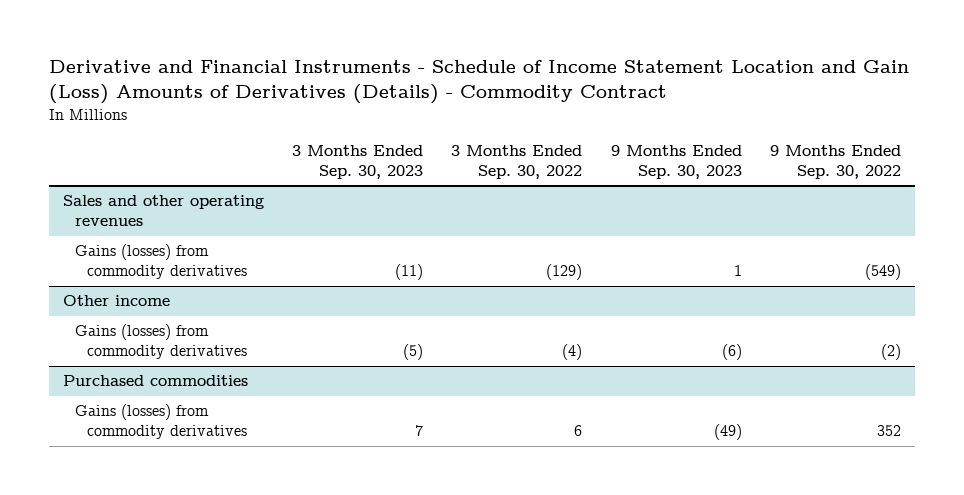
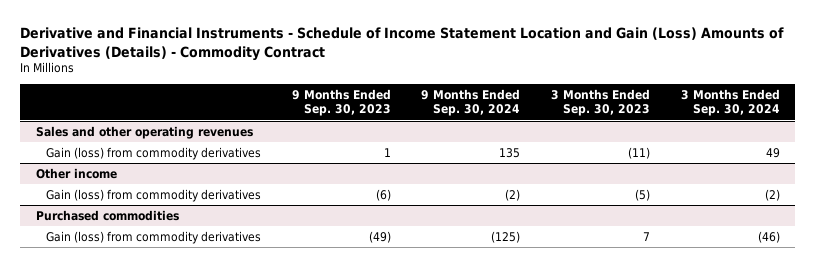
[451,145,583,179] 3 Months Ended Sep. 30, 2022 -> none
[769,145,901,179] 9 Months Ended Sep. 30, 2022 -> none
none -> [421,89,521,117] 9 Months Ended Sep. 30, 2024
none -> [680,89,780,117] 3 Months Ended Sep. 30, 2024
[74,244,247,280] Gains (losses) from commodity derivatives -> [46,146,262,160] Gain (loss) from commodity derivatives
[74,324,247,360] Gains (losses) from commodity derivatives -> [46,188,262,202] Gain (loss) from commodity derivatives
[74,404,247,440] Gains (losses) from commodity derivatives -> [46,230,262,244] Gain (loss) from commodity derivatives

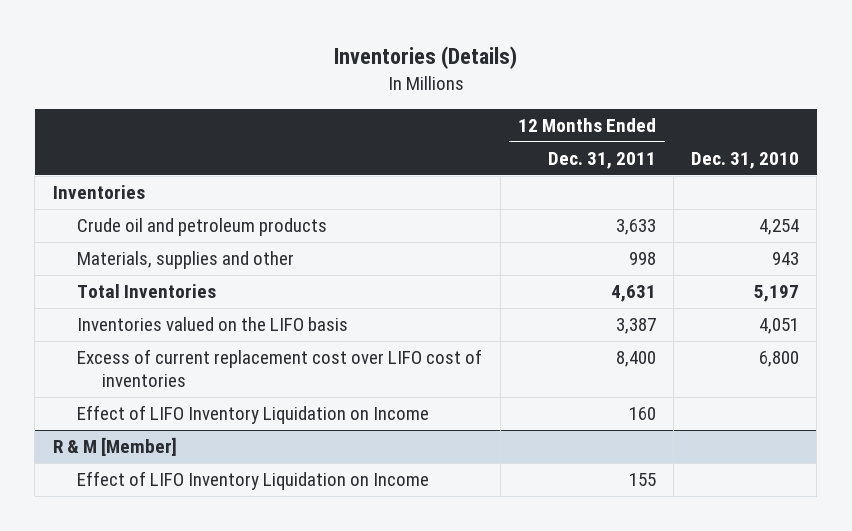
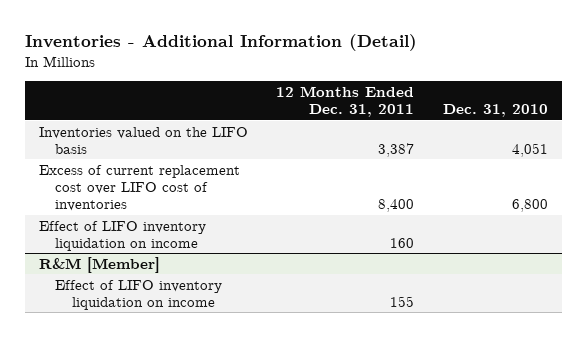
[333,46,517,70] Inventories (Details) -> [24,34,417,52] Inventories - Additional Information (Detail)
[52,185,145,200] Inventories -> none
[77,218,328,237] Crude oil and petroleum products -> none
[77,251,295,270] Materials, supplies and other -> none
[77,284,217,299] Total Inventories -> none
[77,405,430,425] Effect of LIFO Inventory Liquidation on Income -> [38,220,206,251] Effect of LIFO inventory liquidation on income
[52,437,177,457] R & M [Member] -> [38,256,160,273] R&M [Member]
[77,471,430,491] Effect of LIFO Inventory Liquidation on Income -> [55,279,223,310] Effect of LIFO inventory liquidation on income

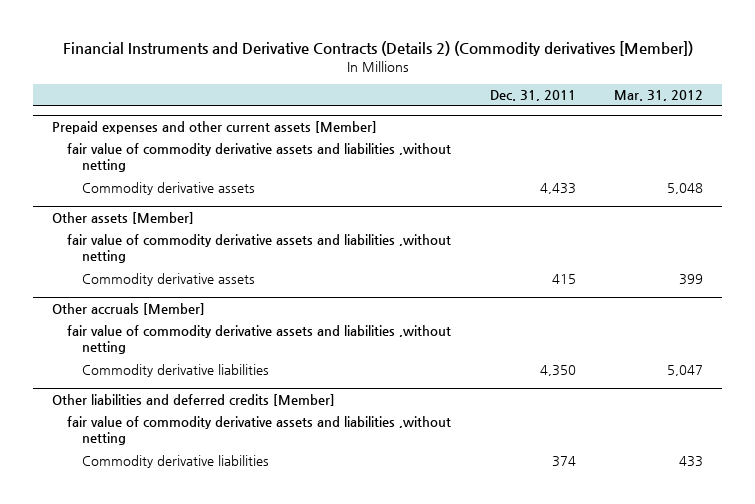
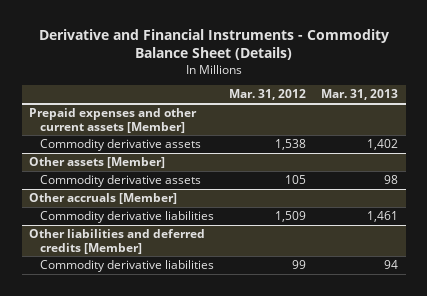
[62,40,693,56] Financial Instruments and Derivative Contracts (Details 2) (Commodity derivatives [Member]) -> [38,28,389,60] Derivative and Financial Instruments - Commodity Balance Sheet (Details)
[489,90,576,102] Dec. 31, 2011 -> none
none -> [321,89,399,101] Mar. 31, 2013
[67,142,452,173] fair value of commodity derivative assets and liabilities ,without netting -> none
[667,182,704,194] 5,048 -> [275,139,307,151] 1,538
[67,233,452,264] fair value of commodity derivative assets and liabilities ,without netting -> none
[679,273,704,285] 399 -> [285,175,307,185] 105
[67,324,452,355] fair value of commodity derivative assets and liabilities ,without netting -> none
[667,364,704,376] 5,047 -> [275,211,307,223] 1,509
[67,415,452,446] fair value of commodity derivative assets and liabilities ,without netting -> none
[679,455,704,467] 433 -> [292,260,307,270] 99

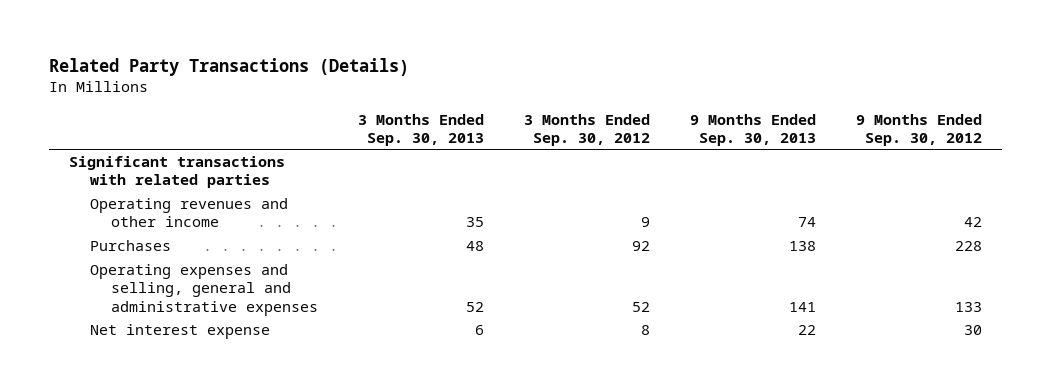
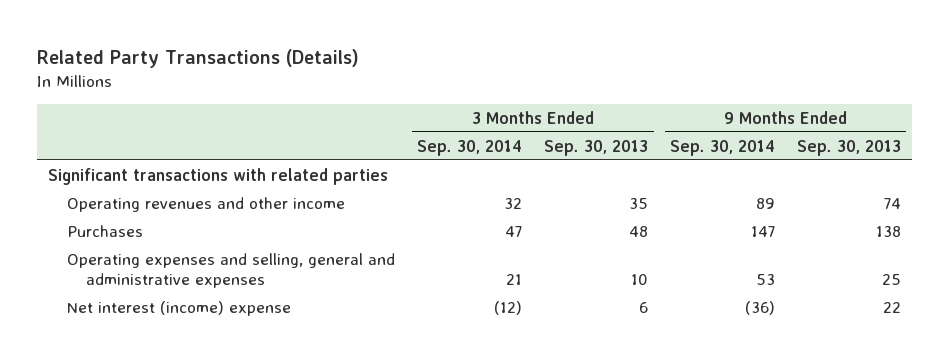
[524,113,651,146] 3 Months Ended Sep. 30, 2012 -> none
[855,113,982,146] 9 Months Ended Sep. 30, 2012 -> none
none -> [417,139,523,156] Sep. 30, 2014
none -> [670,139,776,156] Sep. 30, 2014
[466,301,485,312] 52 -> [631,273,649,285] 10
[789,301,817,312] 141 -> [881,273,901,285] 25
[90,324,271,340] Net interest expense -> [67,300,292,316] Net interest (income) expense

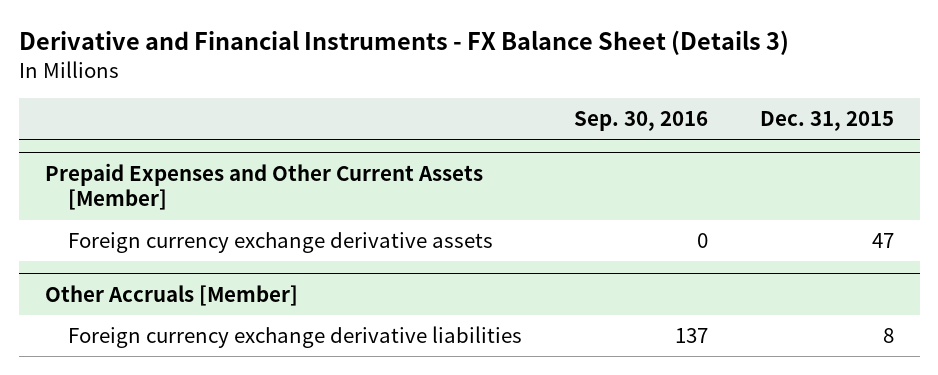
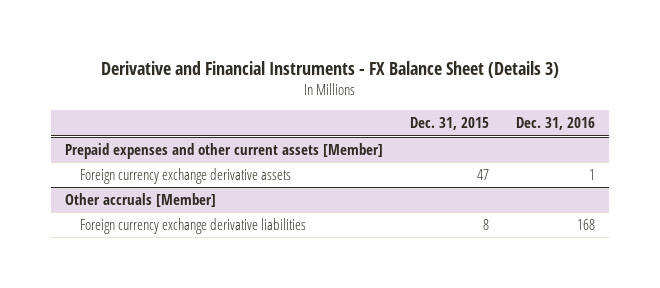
[573,111,708,132] Sep. 30, 2016 -> none
none -> [516,117,596,131] Dec. 31, 2016
[44,162,483,211] Prepaid Expenses and Other Current Assets [Member] -> [64,142,383,159] Prepaid expenses and other current assets [Member]
[44,284,298,306] Other Accruals [Member] -> [64,192,216,207] Other accruals [Member]

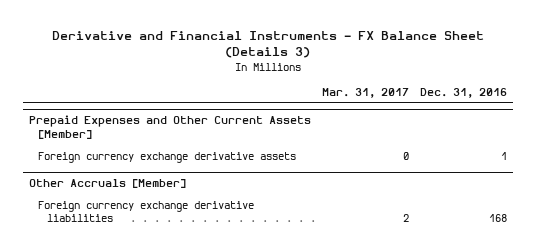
[410,117,490,131] Dec. 31, 2015 -> none
none -> [322,87,410,98] Mar. 31, 2017
[64,142,383,159] Prepaid expenses and other current assets [Member] -> [28,115,311,140] Prepaid Expenses and Other Current Assets [Member]
[64,192,216,207] Other accruals [Member] -> [28,179,186,189] Other Accruals [Member]

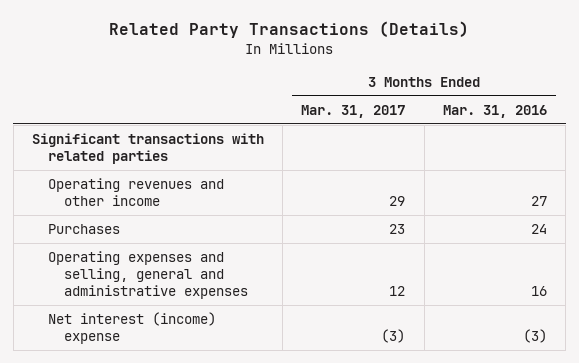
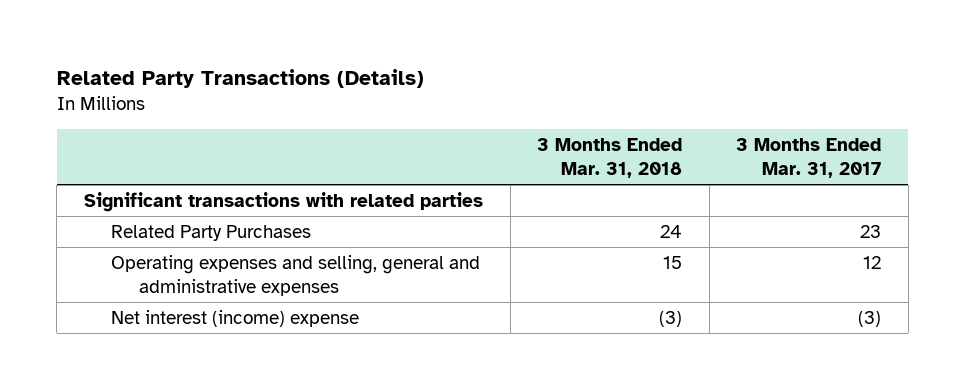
[442,104,547,118] Mar. 31, 2016 -> none
none -> [537,137,683,178] 3 Months Ended Mar. 31, 2018
[47,178,224,206] Operating revenues and other income -> none
[47,224,120,235] Purchases -> [111,224,312,241] Related Party Purchases

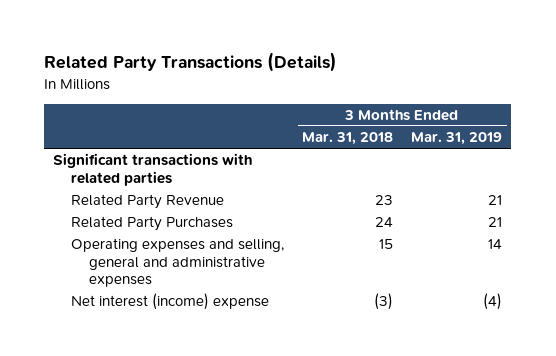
[736,137,882,178] 3 Months Ended Mar. 31, 2017 -> none
none -> [411,132,503,146] Mar. 31, 2019
none -> [71,194,225,210] Related Party Revenue

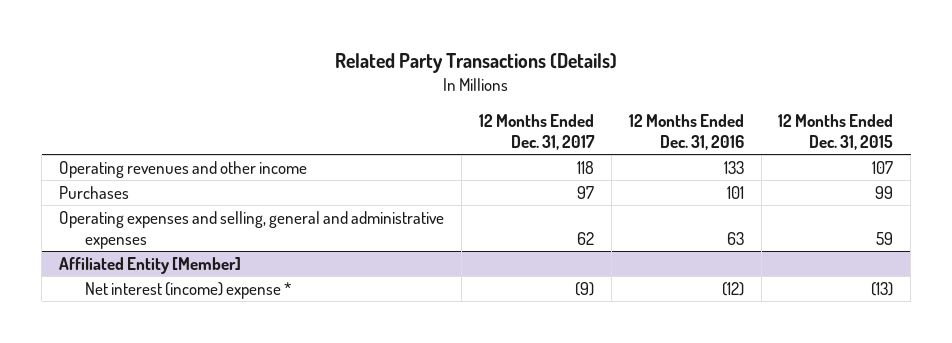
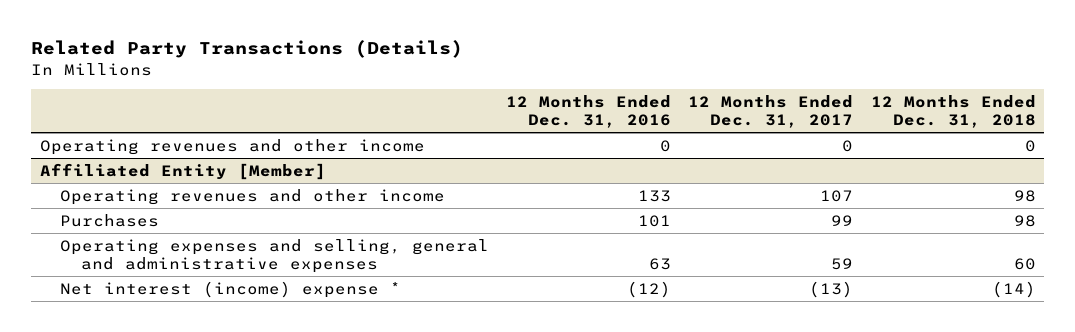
[778,114,894,151] 12 Months Ended Dec. 31, 2015 -> none
none -> [870,95,1036,129] 12 Months Ended Dec. 31, 2018
[59,185,130,199] Purchases -> none
[59,210,445,249] Operating expenses and selling, general and administrative expenses -> none
[576,160,594,174] 118 -> [842,139,854,152] 0
[723,160,744,174] 133 -> [660,139,672,152] 0
none -> [60,188,446,205] Operating revenues and other income
none -> [60,213,160,227] Purchases
none -> [60,238,490,273] Operating expenses and selling, general and administrative expenses
[574,281,594,296] (9) -> [809,280,854,298] (13)

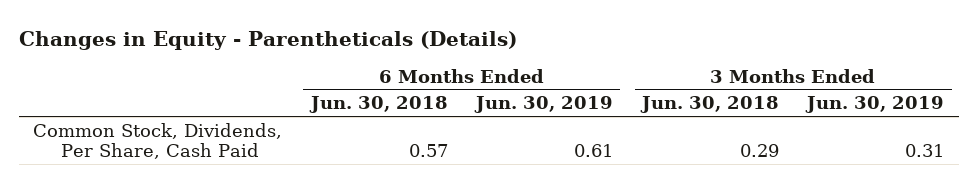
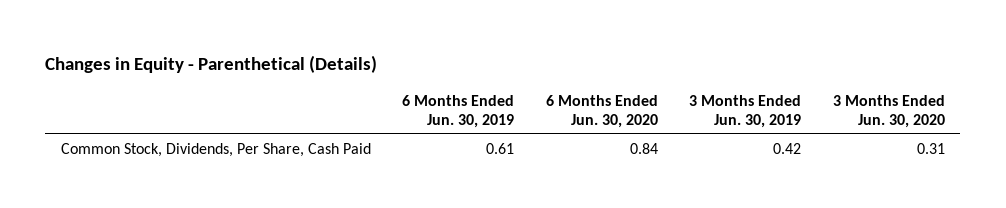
[18,30,517,50] Changes in Equity - Parentheticals (Details) -> [45,55,378,74] Changes in Equity - Parenthetical (Details)
[308,96,448,114] Jun. 30, 2018 -> none
[639,96,779,114] Jun. 30, 2018 -> none
none -> [545,94,658,128] 6 Months Ended Jun. 30, 2020
none -> [832,94,945,128] 3 Months Ended Jun. 30, 2020
[905,143,945,157] 0.31 -> [773,143,802,155] 0.42

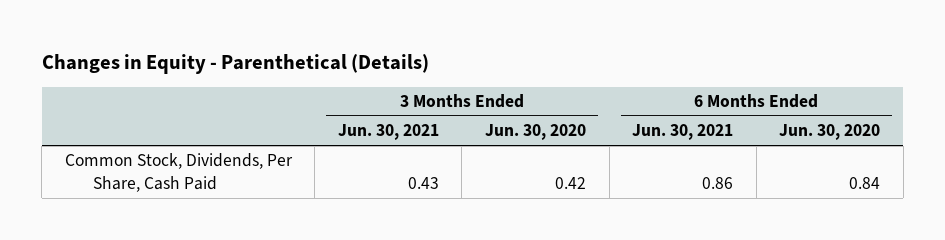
[402,94,515,128] 6 Months Ended Jun. 30, 2019 -> none
[689,94,802,128] 3 Months Ended Jun. 30, 2019 -> none
none -> [337,124,439,141] Jun. 30, 2021
none -> [632,124,734,141] Jun. 30, 2021
[916,143,945,155] 0.31 -> [555,177,587,190] 0.42

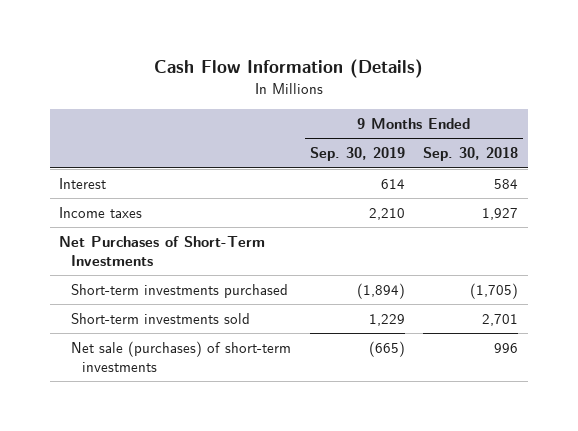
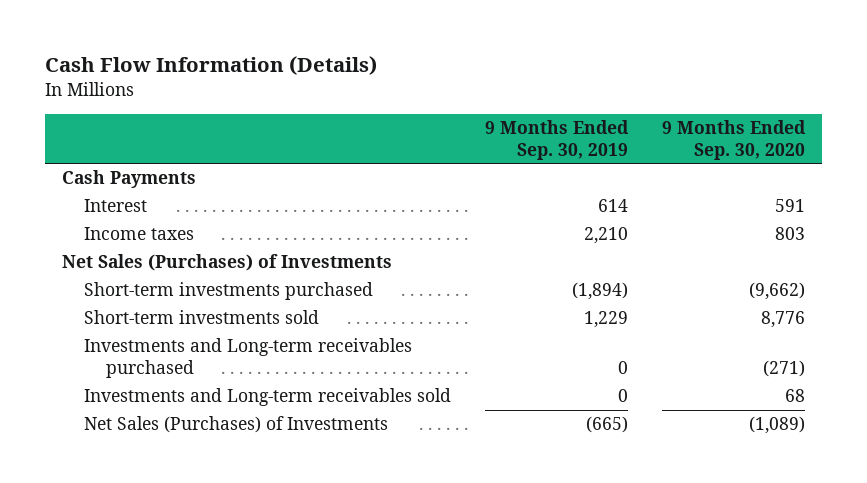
[423,147,519,162] Sep. 30, 2018 -> none
none -> [661,120,806,160] 9 Months Ended Sep. 30, 2020
none -> [61,170,196,189] Cash Payments
[59,235,266,266] Net Purchases of Short-Term Investments -> [61,254,392,272] Net Sales (Purchases) of Investments
none -> [84,338,413,379] Investments and Long-term receivables purchased
none -> [84,388,452,407] Investments and Long-term receivables sold
[70,340,291,372] Net sale (purchases) of short-term investments -> [84,416,389,434] Net Sales (Purchases) of Investments

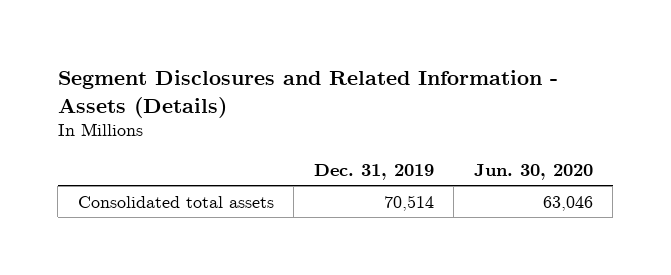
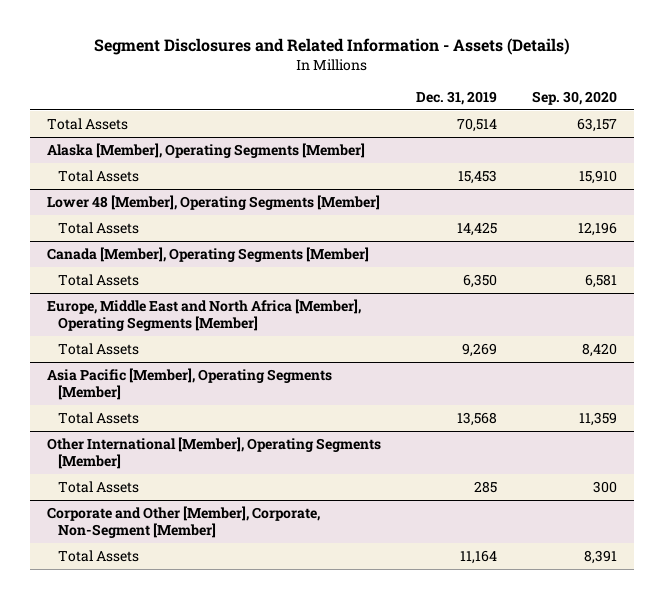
[473,163,593,180] Jun. 30, 2020 -> none
none -> [531,90,617,105] Sep. 30, 2020
[77,195,274,208] Consolidated total assets -> [47,118,129,131] Total Assets
none -> [47,143,366,159] Alaska [Member], Operating Segments [Member]
none -> [57,170,139,183] Total Assets
none -> [47,195,381,211] Lower 48 [Member], Operating Segments [Member]
none -> [57,222,139,235] Total Assets
none -> [47,247,370,263] Canada [Member], Operating Segments [Member]
none -> [57,274,139,287] Total Assets
none -> [47,299,362,332] Europe, Middle East and North Africa [Member], Operating Segments [Member]
none -> [57,343,139,356] Total Assets
none -> [47,368,333,401] Asia Pacific [Member], Operating Segments [Member]
none -> [57,412,139,425] Total Assets
none -> [47,437,382,470] Other International [Member], Operating Segments [Member]
none -> [57,481,139,494] Total Assets
none -> [47,506,321,539] Corporate and Other [Member], Corporate, Non-Segment [Member]
none -> [57,550,139,563] Total Assets

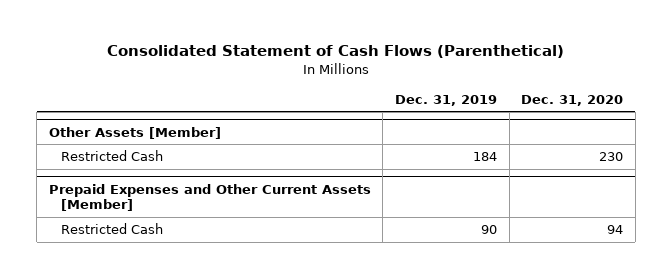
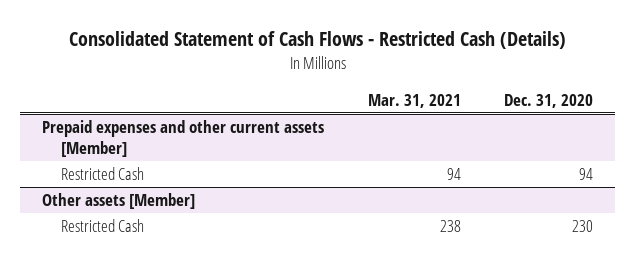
[106,45,564,59] Consolidated Statement of Cash Flows (Parenthetical) -> [68,31,566,50] Consolidated Statement of Cash Flows - Restricted Cash (Details)
[394,94,497,106] Dec. 31, 2019 -> none
none -> [367,93,461,108] Mar. 31, 2021
[48,126,221,139] Other Assets [Member] -> none
[61,150,164,162] Restricted Cash -> none
[48,183,371,212] Prepaid Expenses and Other Current Assets [Member] -> [41,120,324,157] Prepaid expenses and other current assets [Member]
none -> [41,193,195,210] Other assets [Member]
none -> [60,219,144,233] Restricted Cash

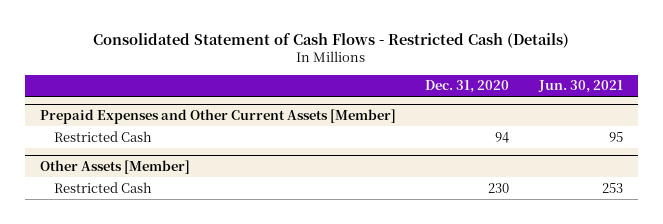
[367,93,461,108] Mar. 31, 2021 -> none
none -> [538,80,624,94] Jun. 30, 2021
[41,120,324,157] Prepaid expenses and other current assets [Member] -> [39,109,396,125] Prepaid Expenses and Other Current Assets [Member]
[41,193,195,210] Other assets [Member] -> [39,160,190,175] Other Assets [Member]

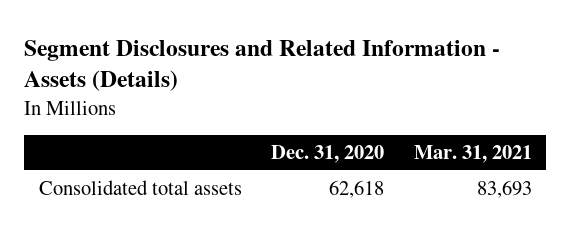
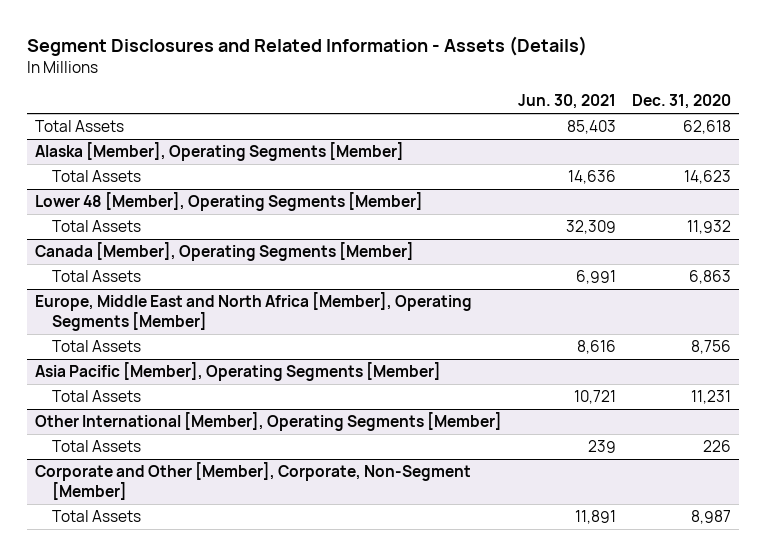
[413,145,532,164] Mar. 31, 2021 -> none
none -> [518,94,617,110] Jun. 30, 2021
[38,179,242,195] Consolidated total assets -> [35,120,125,133] Total Assets
none -> [35,142,405,162] Alaska [Member], Operating Segments [Member]
none -> [51,170,141,183] Total Assets
none -> [35,192,424,212] Lower 48 [Member], Operating Segments [Member]
none -> [51,220,141,233] Total Assets
none -> [35,242,415,262] Canada [Member], Operating Segments [Member]
none -> [51,270,141,283] Total Assets
none -> [35,292,473,331] Europe, Middle East and North Africa [Member], Operating Segments [Member]
none -> [51,340,141,353] Total Assets
none -> [35,362,442,382] Asia Pacific [Member], Operating Segments [Member]
none -> [51,390,141,403] Total Assets
none -> [35,412,503,432] Other International [Member], Operating Segments [Member]
none -> [51,440,141,453] Total Assets
none -> [35,462,472,500] Corporate and Other [Member], Corporate, Non-Segment [Member]
none -> [51,510,141,523] Total Assets

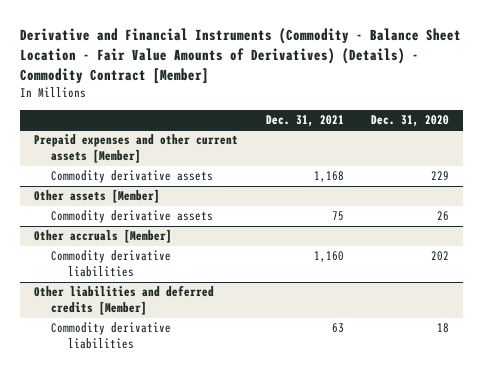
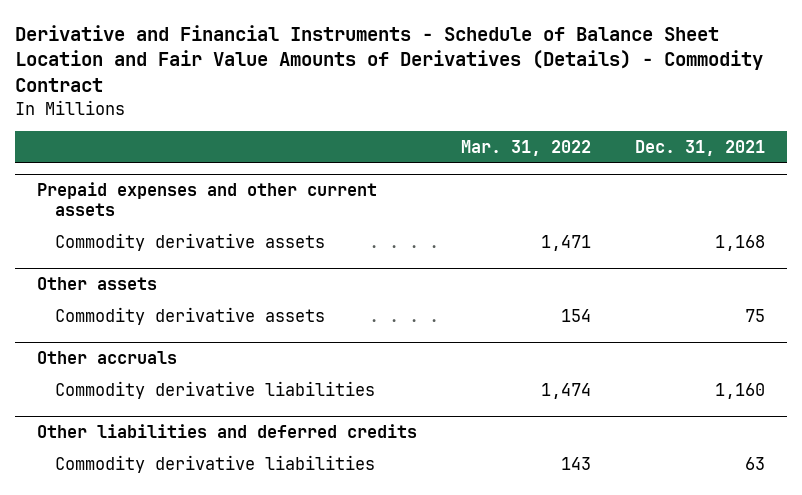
[20,27,462,84] Derivative and Financial Instruments (Commodity - Balance Sheet Location - Fair Value Amounts of Derivatives) (Details) - Commodity Contract [Member] -> [14,24,763,93] Derivative and Financial Instruments - Schedule of Balance Sheet Location and Fair Value Amounts of Derivatives (Details) - Commodity Contract
[371,114,450,127] Dec. 31, 2020 -> none
none -> [461,140,592,157] Mar. 31, 2022
[34,134,239,164] Prepaid expenses and other current assets [Member] -> [36,182,377,217] Prepaid expenses and other current assets
[34,189,161,204] Other assets [Member] -> [36,277,157,291] Other assets
[34,229,173,244] Other accruals [Member] -> [36,351,177,365] Other accruals
[34,285,215,316] Other liabilities and deferred credits [Member] -> [36,424,417,439] Other liabilities and deferred credits

